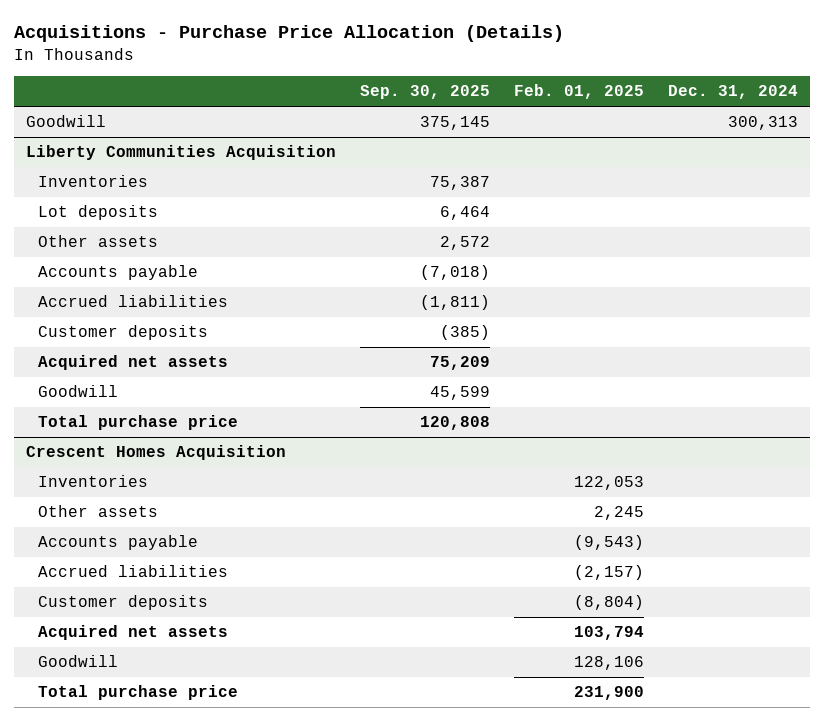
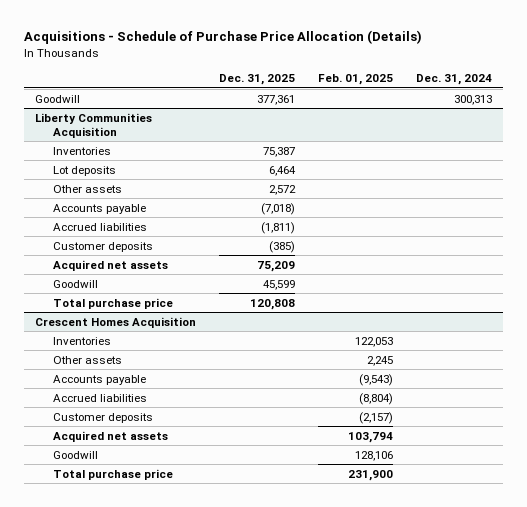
[13,25,564,43] Acquisitions - Purchase Price Allocation (Details) -> [23,30,422,45] Acquisitions - Schedule of Purchase Price Allocation (Details)
[359,85,490,100] Sep. 30, 2025 -> none
none -> [219,74,296,86] Dec. 31, 2025
[573,565,644,581] (2,157) -> [359,392,394,405] (8,804)
[573,595,644,611] (8,804) -> [359,411,394,424] (2,157)

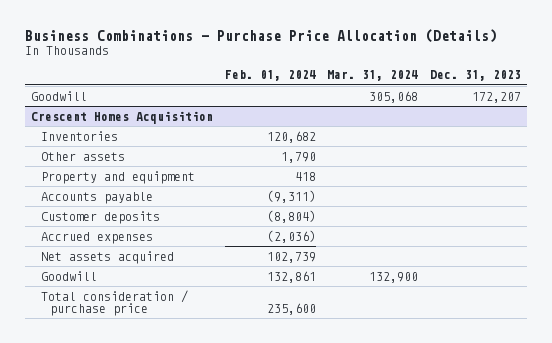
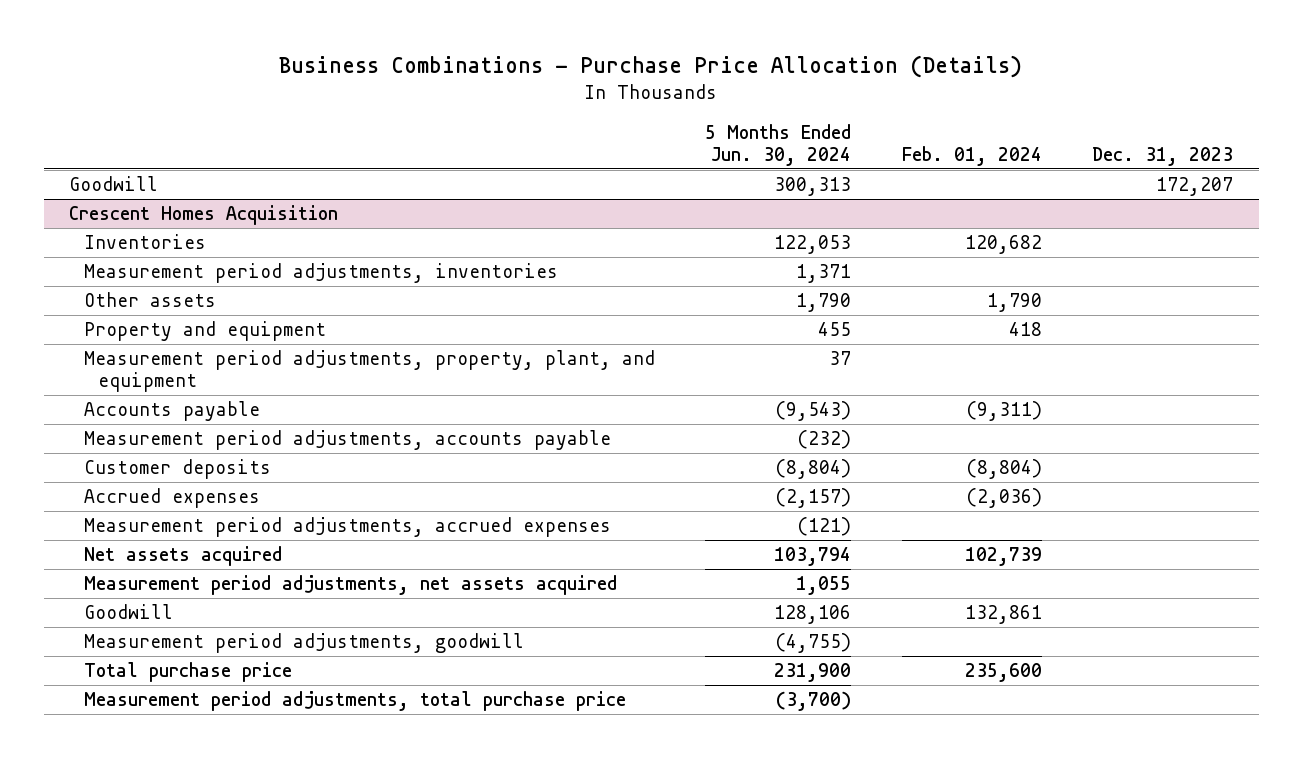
[327,70,419,82] Mar. 31, 2024 -> none
none -> [705,123,852,167] 5 Months Ended Jun. 30, 2024
none -> [83,262,558,283] Measurement period adjustments, inventories
none -> [83,349,655,393] Measurement period adjustments, property, plant, and equipment
none -> [83,429,611,450] Measurement period adjustments, accounts payable
none -> [83,516,611,537] Measurement period adjustments, accrued expenses
none -> [83,574,617,595] Measurement period adjustments, net assets acquired
none -> [83,632,524,653] Measurement period adjustments, goodwill
[40,289,188,317] Total consideration / purchase price -> [83,661,292,682] Total purchase price
none -> [83,690,626,711] Measurement period adjustments, total purchase price

